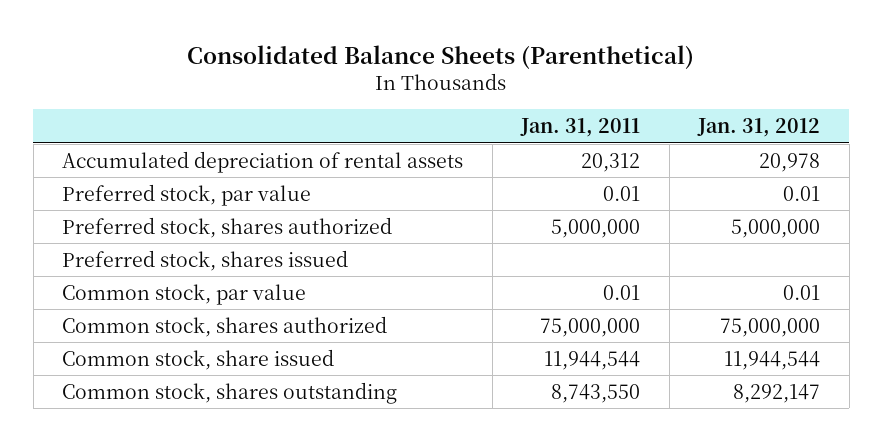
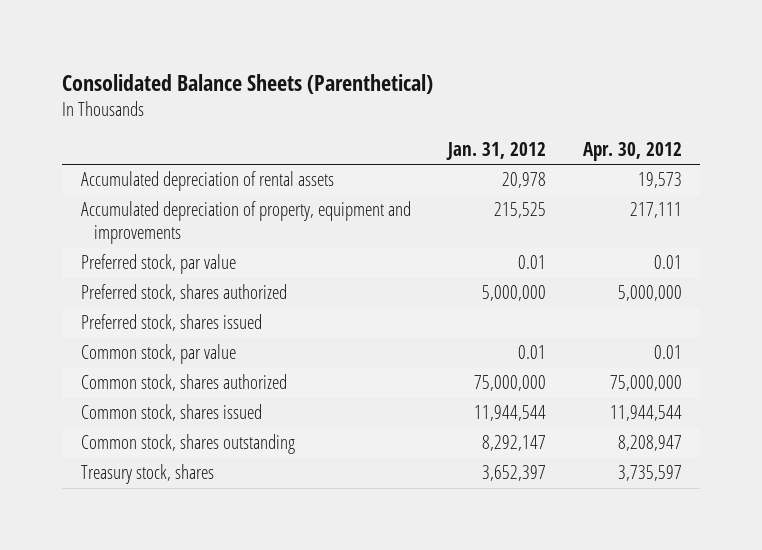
[520,118,641,138] Jan. 31, 2011 -> none
none -> [582,142,682,162] Apr. 30, 2012
none -> [80,201,411,245] Accumulated depreciation of property, equipment and improvements
[62,348,335,370] Common stock, share issued -> [80,404,262,422] Common stock, shares issued
none -> [80,464,214,485] Treasury stock, shares

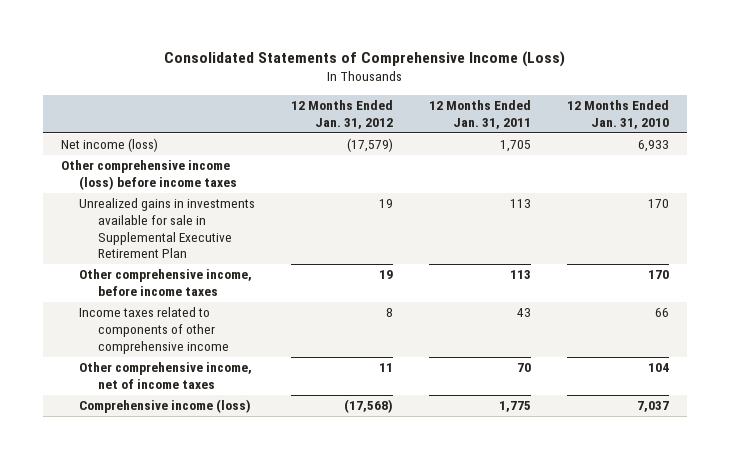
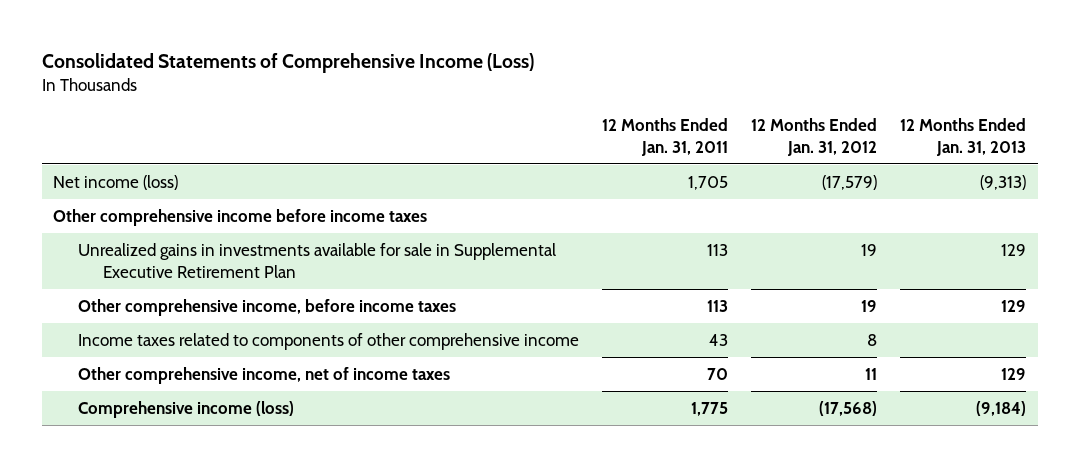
[566,100,669,129] 12 Months Ended Jan. 31, 2010 -> none
none -> [900,117,1027,156] 12 Months Ended Jan. 31, 2013
[60,160,238,190] Other comprehensive income (loss) before income taxes -> [53,208,428,226] Other comprehensive income before income taxes

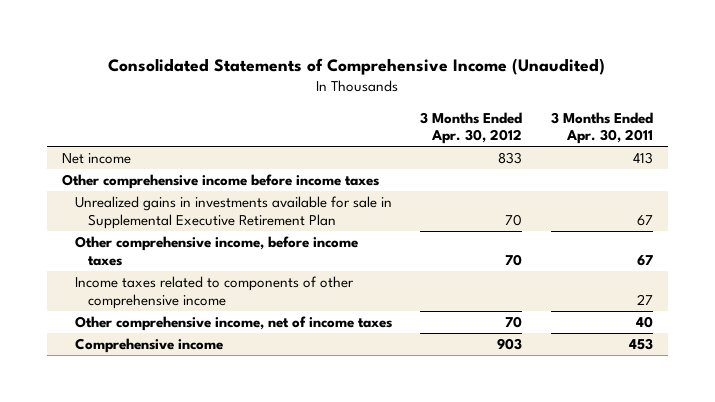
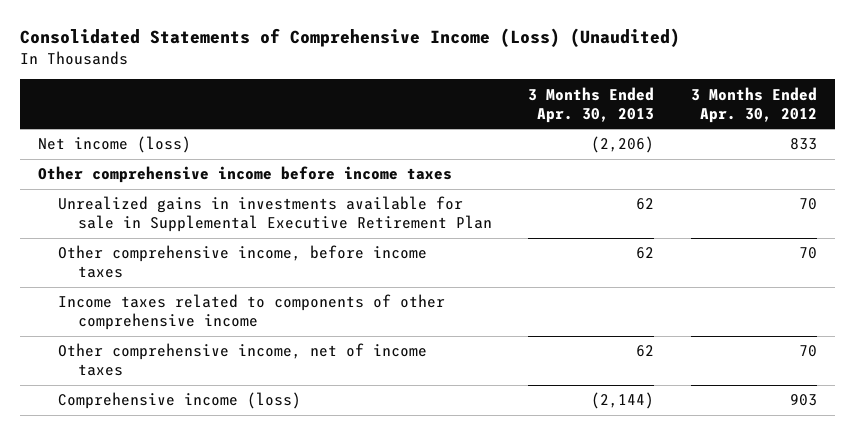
[108,57,606,75] Consolidated Statements of Comprehensive Income (Unaudited) -> [19,28,680,48] Consolidated Statements of Comprehensive Income (Loss) (Unaudited)
[551,111,654,145] 3 Months Ended Apr. 30, 2011 -> none
none -> [528,86,655,123] 3 Months Ended Apr. 30, 2013
[61,153,131,165] Net income -> [38,136,192,154] Net income (loss)
[74,338,223,354] Comprehensive income -> [57,392,301,410] Comprehensive income (loss)

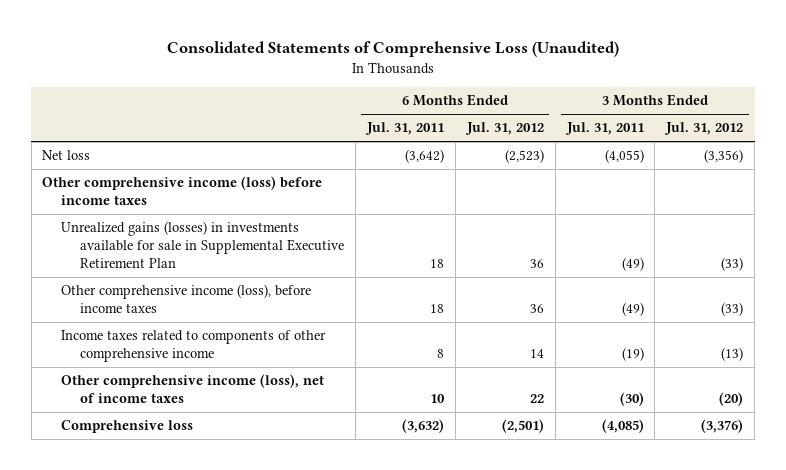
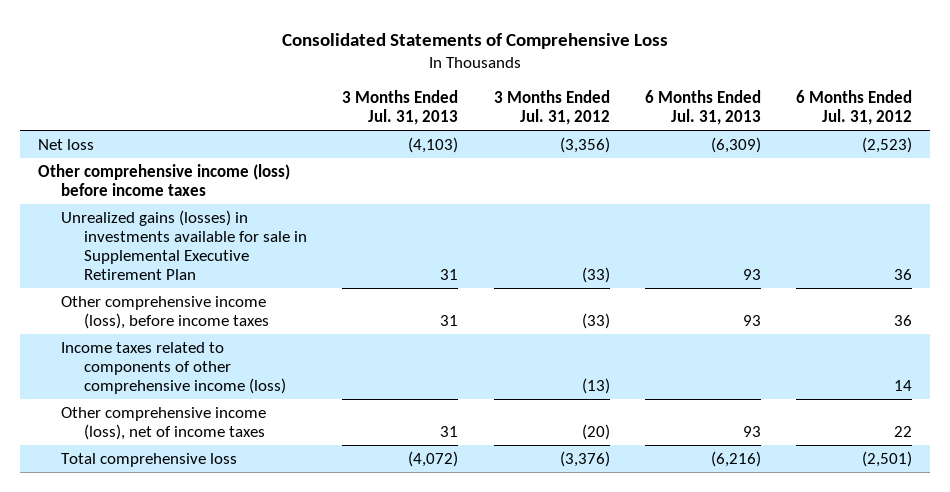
[166,41,619,58] Consolidated Statements of Comprehensive Loss (Unaudited) -> [282,32,669,49] Consolidated Statements of Comprehensive Loss
[364,122,444,136] Jul. 31, 2011 -> none
[564,122,644,136] Jul. 31, 2011 -> none
none -> [342,89,459,126] 3 Months Ended Jul. 31, 2013
none -> [644,89,761,126] 6 Months Ended Jul. 31, 2013
[61,330,327,363] Income taxes related to components of other comprehensive income -> [60,341,286,395] Income taxes related to components of other comprehensive income (loss)
[61,420,194,434] Comprehensive loss -> [60,452,237,467] Total comprehensive loss

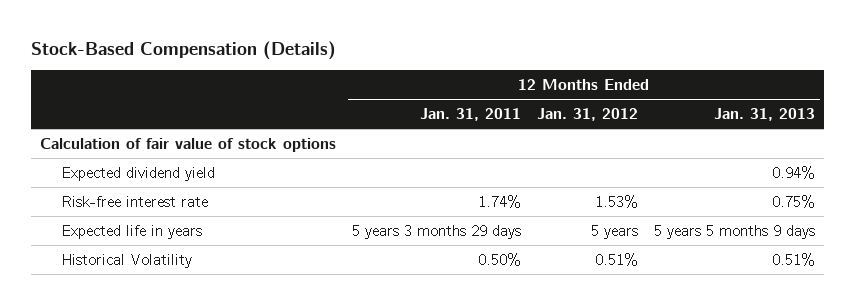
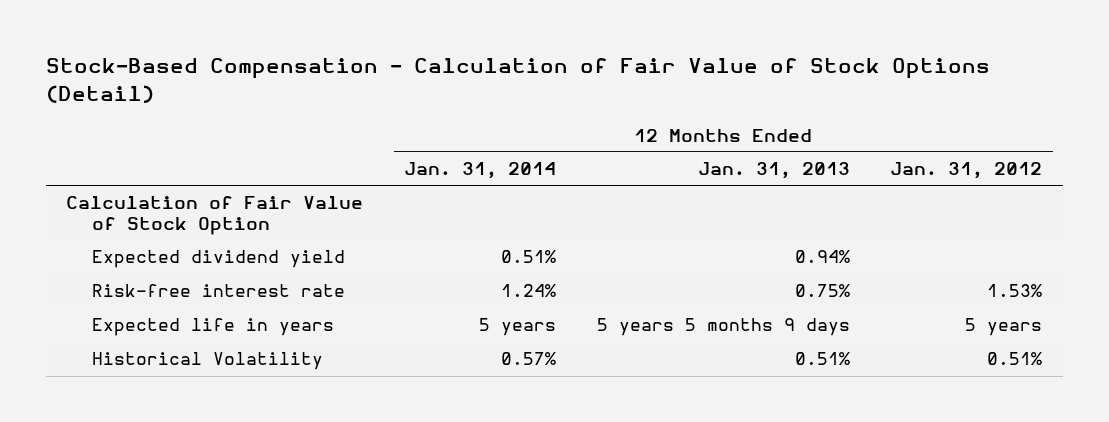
[31,41,337,61] Stock-Based Compensation (Details) -> [45,58,990,103] Stock-Based Compensation - Calculation of Fair Value of Stock Options (Detail)
[419,108,521,122] Jan. 31, 2011 -> none
none -> [403,162,556,180] Jan. 31, 2014
[39,137,336,152] Calculation of fair value of stock options -> [66,196,364,236] Calculation of Fair Value of Stock Option

